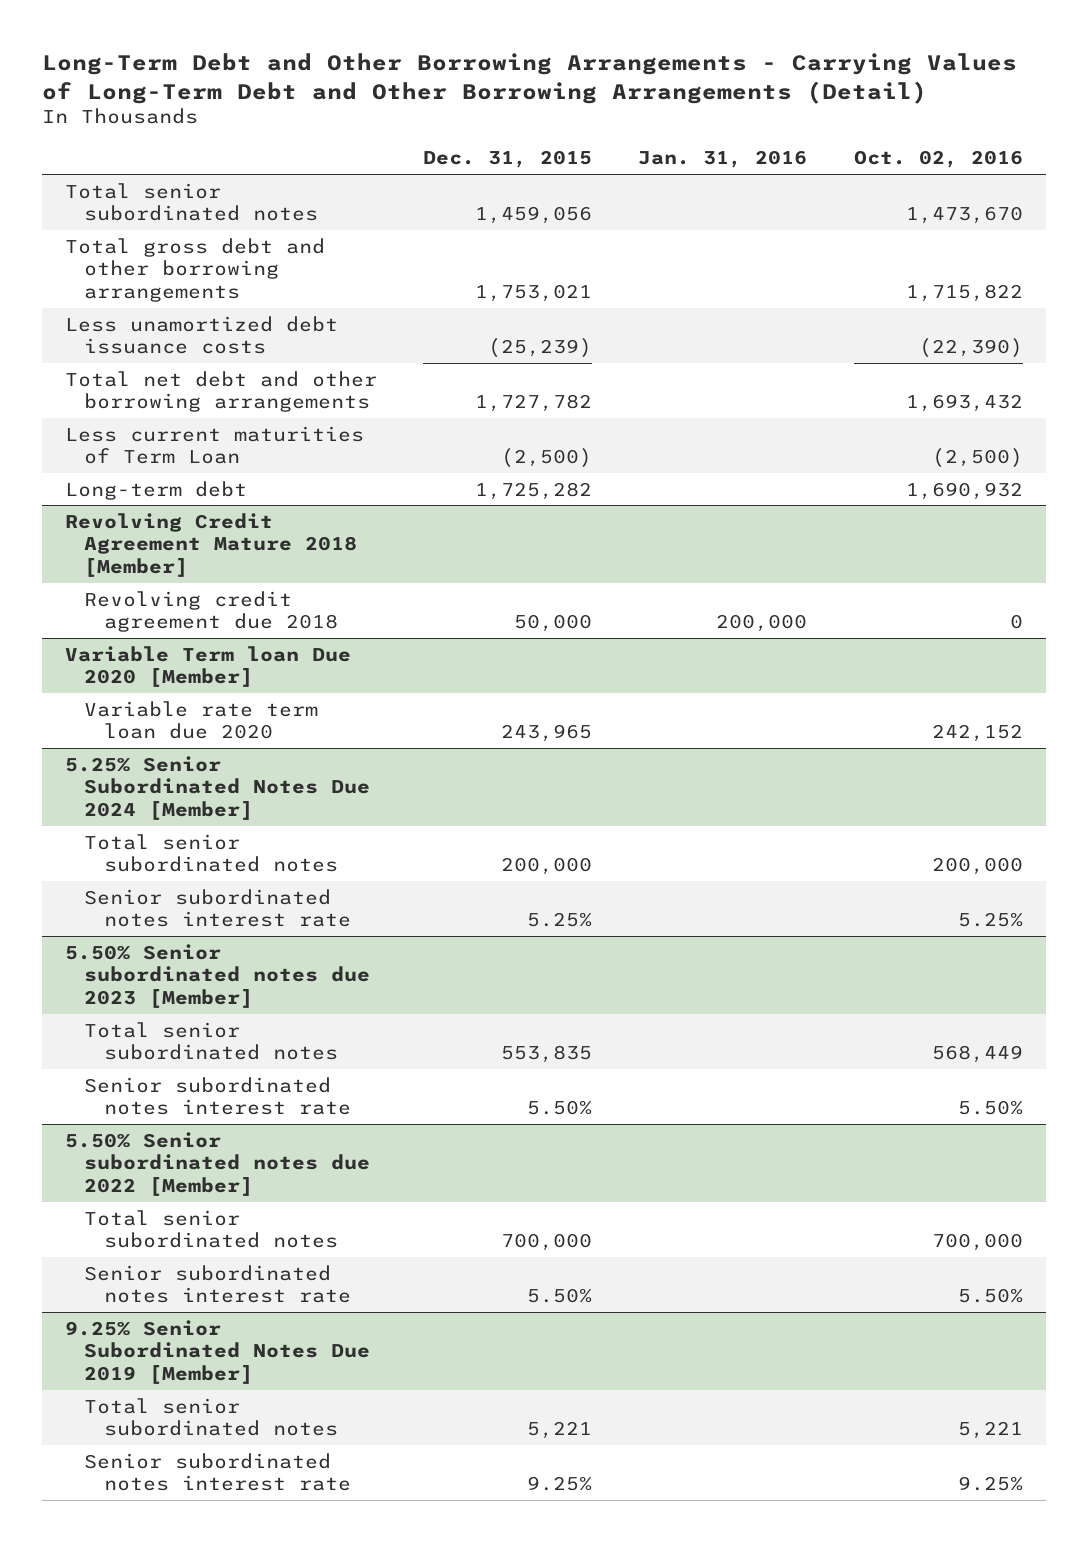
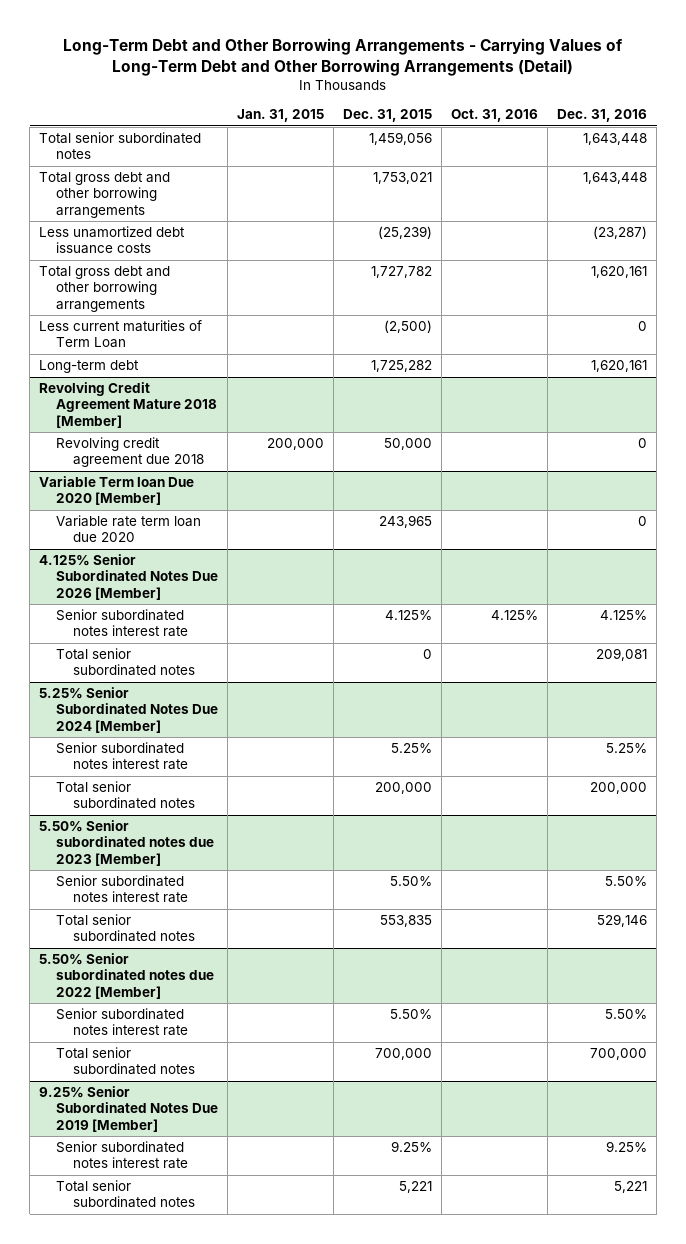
[638,150,808,169] Jan. 31, 2016 -> none
[853,150,1023,169] Oct. 02, 2016 -> none
none -> [237,109,325,123] Jan. 31, 2015
none -> [451,109,539,123] Oct. 31, 2016
none -> [557,109,648,123] Dec. 31, 2016
[64,370,377,413] Total net debt and other borrowing arrangements -> [39,266,171,312] Total gross debt and other borrowing arrangements
none -> [39,554,219,600] 4.125% Senior Subordinated Notes Due 2026 [Member]
none -> [56,609,189,638] Senior subordinated notes interest rate
none -> [56,648,196,677] Total senior subordinated notes
[84,833,338,873] Total senior subordinated notes -> [56,781,196,810] Total senior subordinated notes
[84,1021,338,1061] Total senior subordinated notes -> [56,914,196,943] Total senior subordinated notes
[84,1209,338,1249] Total senior subordinated notes -> [56,1047,196,1076] Total senior subordinated notes
[84,1397,338,1437] Total senior subordinated notes -> [56,1180,196,1209] Total senior subordinated notes

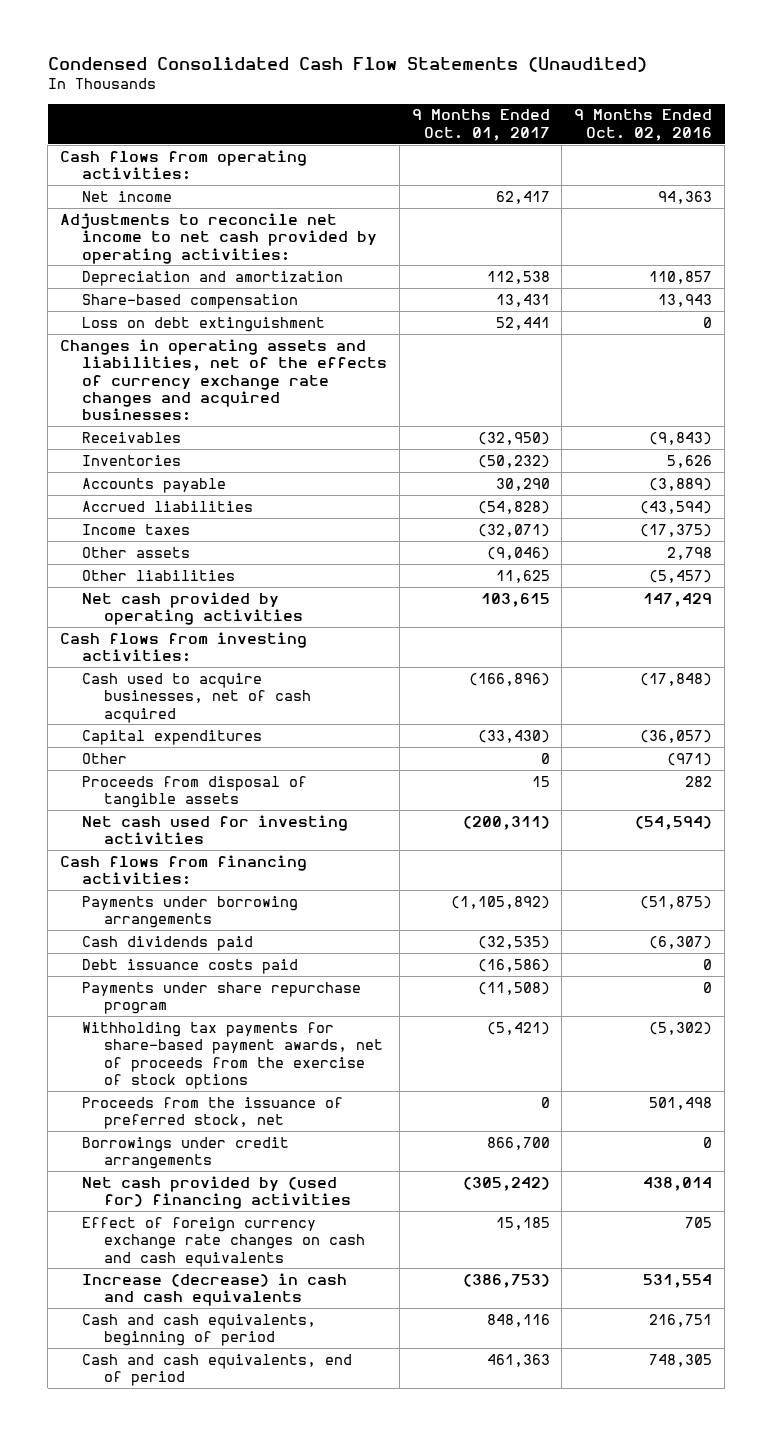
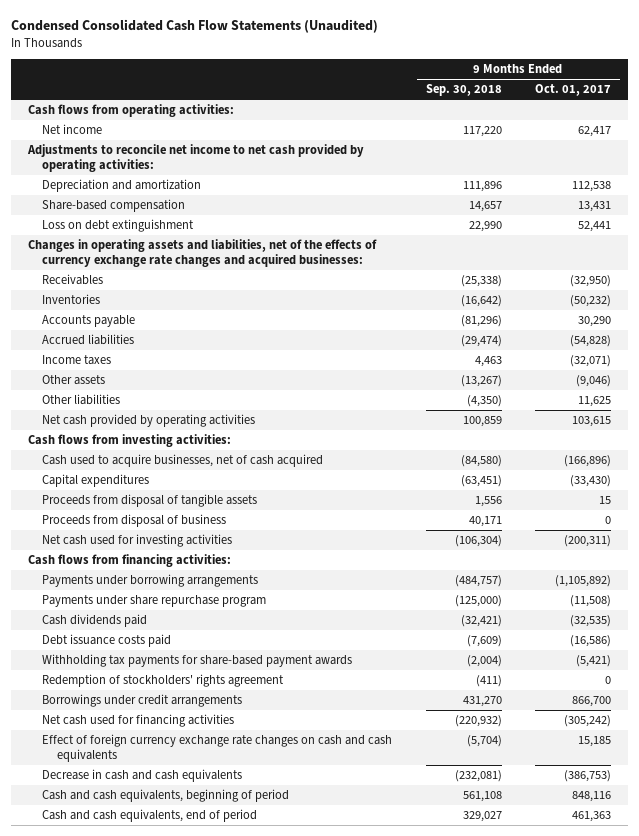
[574,109,713,141] 9 Months Ended Oct. 02, 2016 -> none
none -> [425,84,502,97] Sep. 30, 2018
[81,752,127,764] Other -> none
none -> [42,514,227,528] Proceeds from disposal of business
[81,981,361,1015] Payments under share repurchase program -> [42,595,267,608] Payments under share repurchase program
[81,1096,343,1130] Proceeds from the issuance of preferred stock, net -> none
[81,1021,383,1089] Withholding tax payments for share-based payment awards, net of proceeds from the exercise of stock options -> [42,654,353,668] Withholding tax payments for share-based payment awards
none -> [42,674,285,688] Redemption of stockholders' rights agreement
[81,1175,351,1210] Net cash provided by (used for) financing activities -> [42,714,235,728] Net cash used for financing activities
[81,1272,347,1307] Increase (decrease) in cash and cash equivalents -> [42,769,243,783] Decrease in cash and cash equivalents

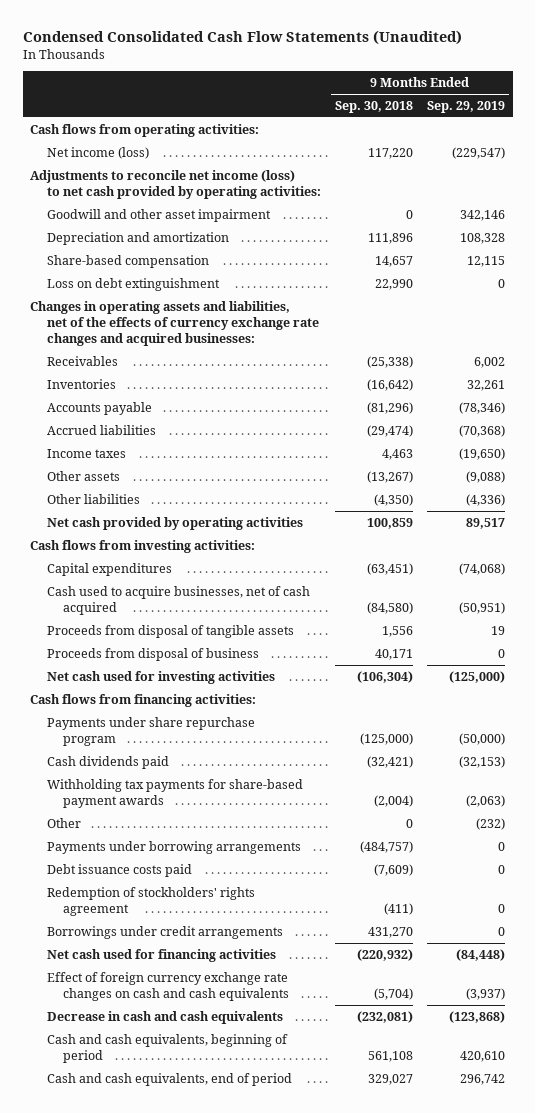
[535,84,612,97] Oct. 01, 2017 -> none
none -> [427,100,506,113] Sep. 29, 2019
[42,124,103,135] Net income -> [46,146,149,159] Net income (loss)
[26,144,364,173] Adjustments to reconcile net income to net cash provided by operating activities: -> [29,169,321,199] Adjustments to reconcile net income (loss) to net cash provided by operating activities:
none -> [46,208,271,222] Goodwill and other asset impairment
[42,454,324,468] Cash used to acquire businesses, net of cash acquired -> [46,585,310,615] Cash used to acquire businesses, net of cash acquired
none -> [46,817,81,828] Other
[42,574,259,588] Payments under borrowing arrangements -> [46,840,301,854] Payments under borrowing arrangements
[42,634,172,648] Debt issuance costs paid -> [46,863,192,877] Debt issuance costs paid

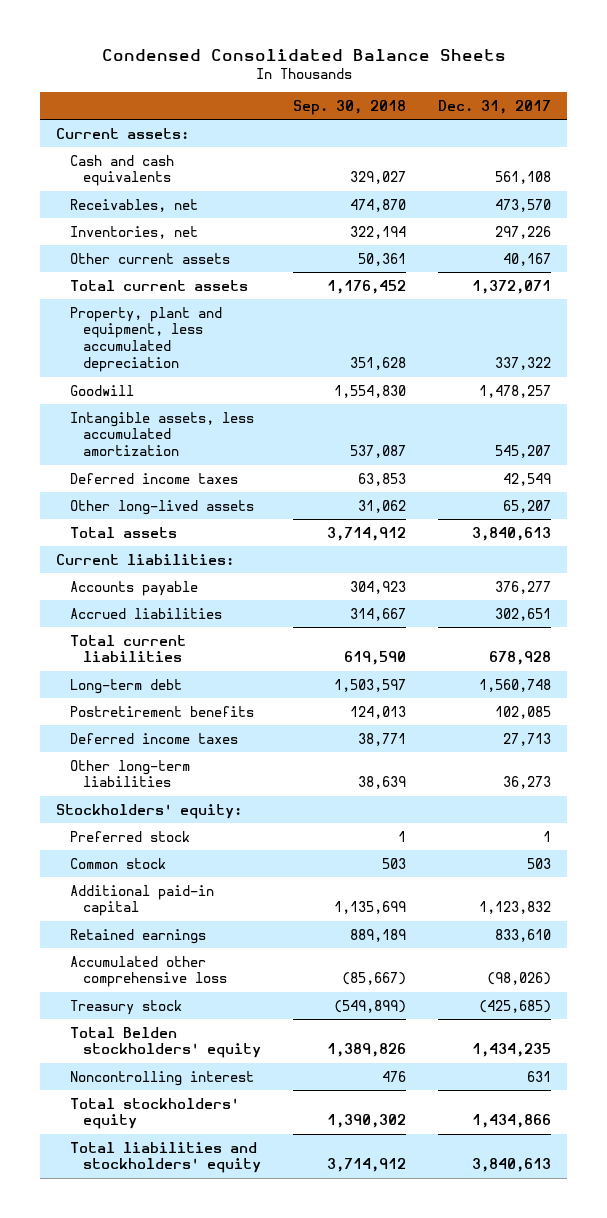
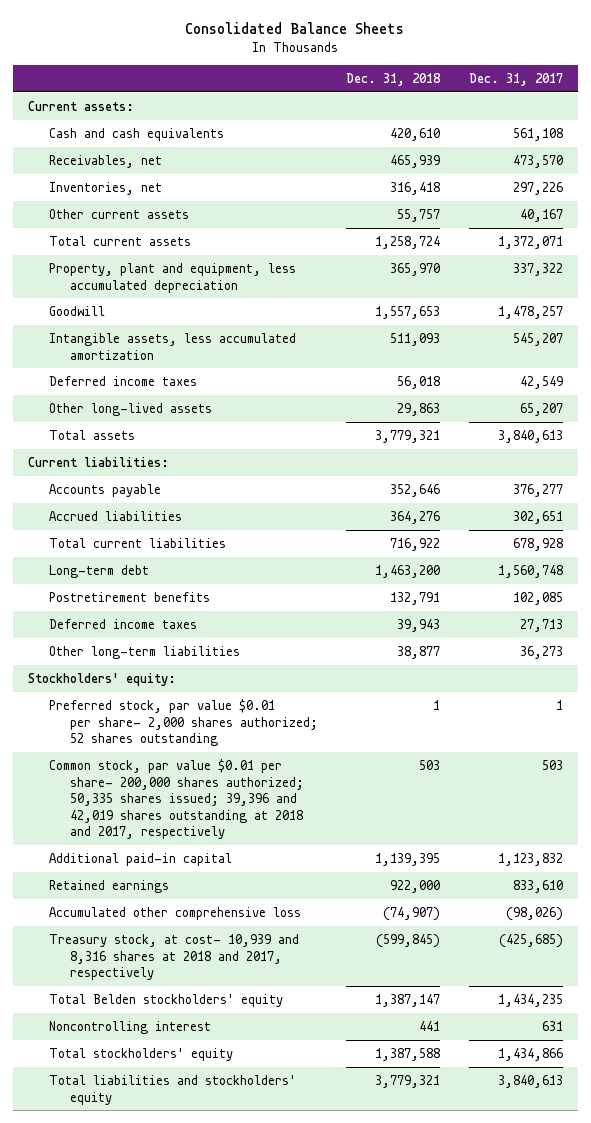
[101,49,506,62] Condensed Consolidated Balance Sheets -> [185,21,405,34] Consolidated Balance Sheets
[292,99,406,115] Sep. 30, 2018 -> none
none -> [346,72,442,86] Dec. 31, 2018
[69,830,190,842] Preferred stock -> [48,699,318,747] Preferred stock, par value $0.01 per share- 2,000 shares authorized; 52 shares outstanding
[69,857,166,869] Common stock -> [48,759,304,840] Common stock, par value $0.01 per share- 200,000 shares authorized; 50,335 shares issued; 39,396 and 42,019 shares outstanding at 2018 and 2017, respectively
[69,999,182,1015] Treasury stock -> [48,934,299,981] Treasury stock, at cost- 10,939 and 8,316 shares at 2018 and 2017, respectively

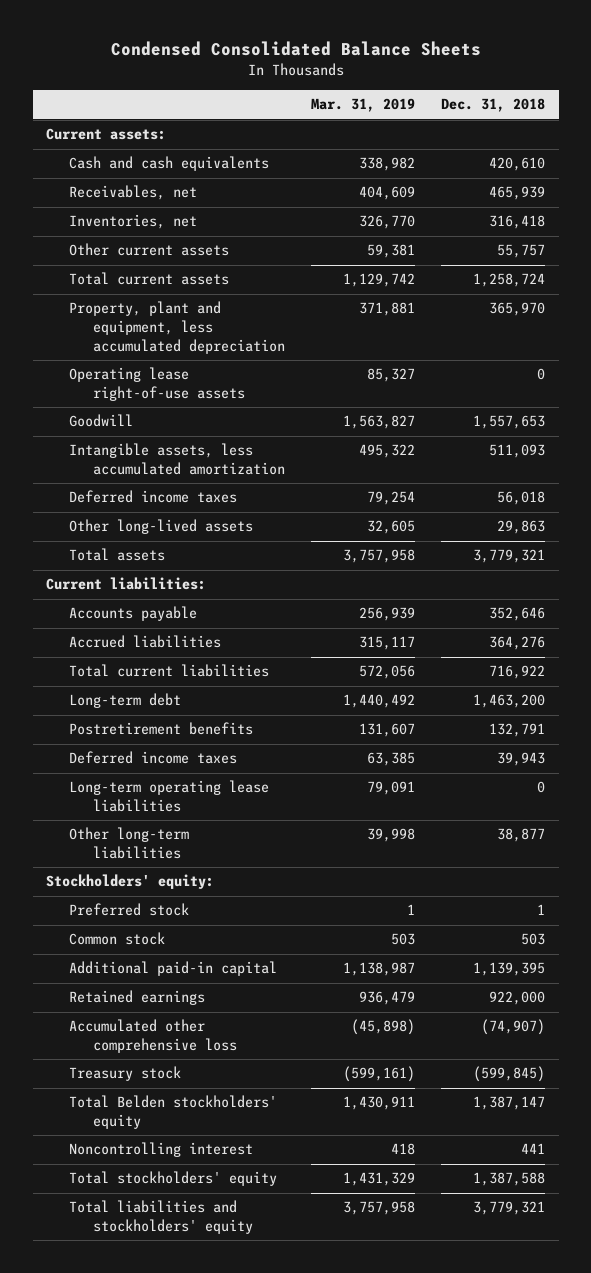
[185,21,405,34] Consolidated Balance Sheets -> [110,41,481,57] Condensed Consolidated Balance Sheets
[469,72,564,86] Dec. 31, 2017 -> none
none -> [311,98,416,113] Mar. 31, 2019
none -> [69,367,245,401] Operating lease right-of-use assets
none -> [69,780,270,812] Long-term operating lease liabilities
[48,699,318,747] Preferred stock, par value $0.01 per share- 2,000 shares authorized; 52 shares outstanding -> [69,903,190,917] Preferred stock
[48,759,304,840] Common stock, par value $0.01 per share- 200,000 shares authorized; 50,335 shares issued; 39,396 and 42,019 shares outstanding at 2018 and 2017, respectively -> [69,932,166,946] Common stock
[48,934,299,981] Treasury stock, at cost- 10,939 and 8,316 shares at 2018 and 2017, respectively -> [69,1066,182,1082] Treasury stock

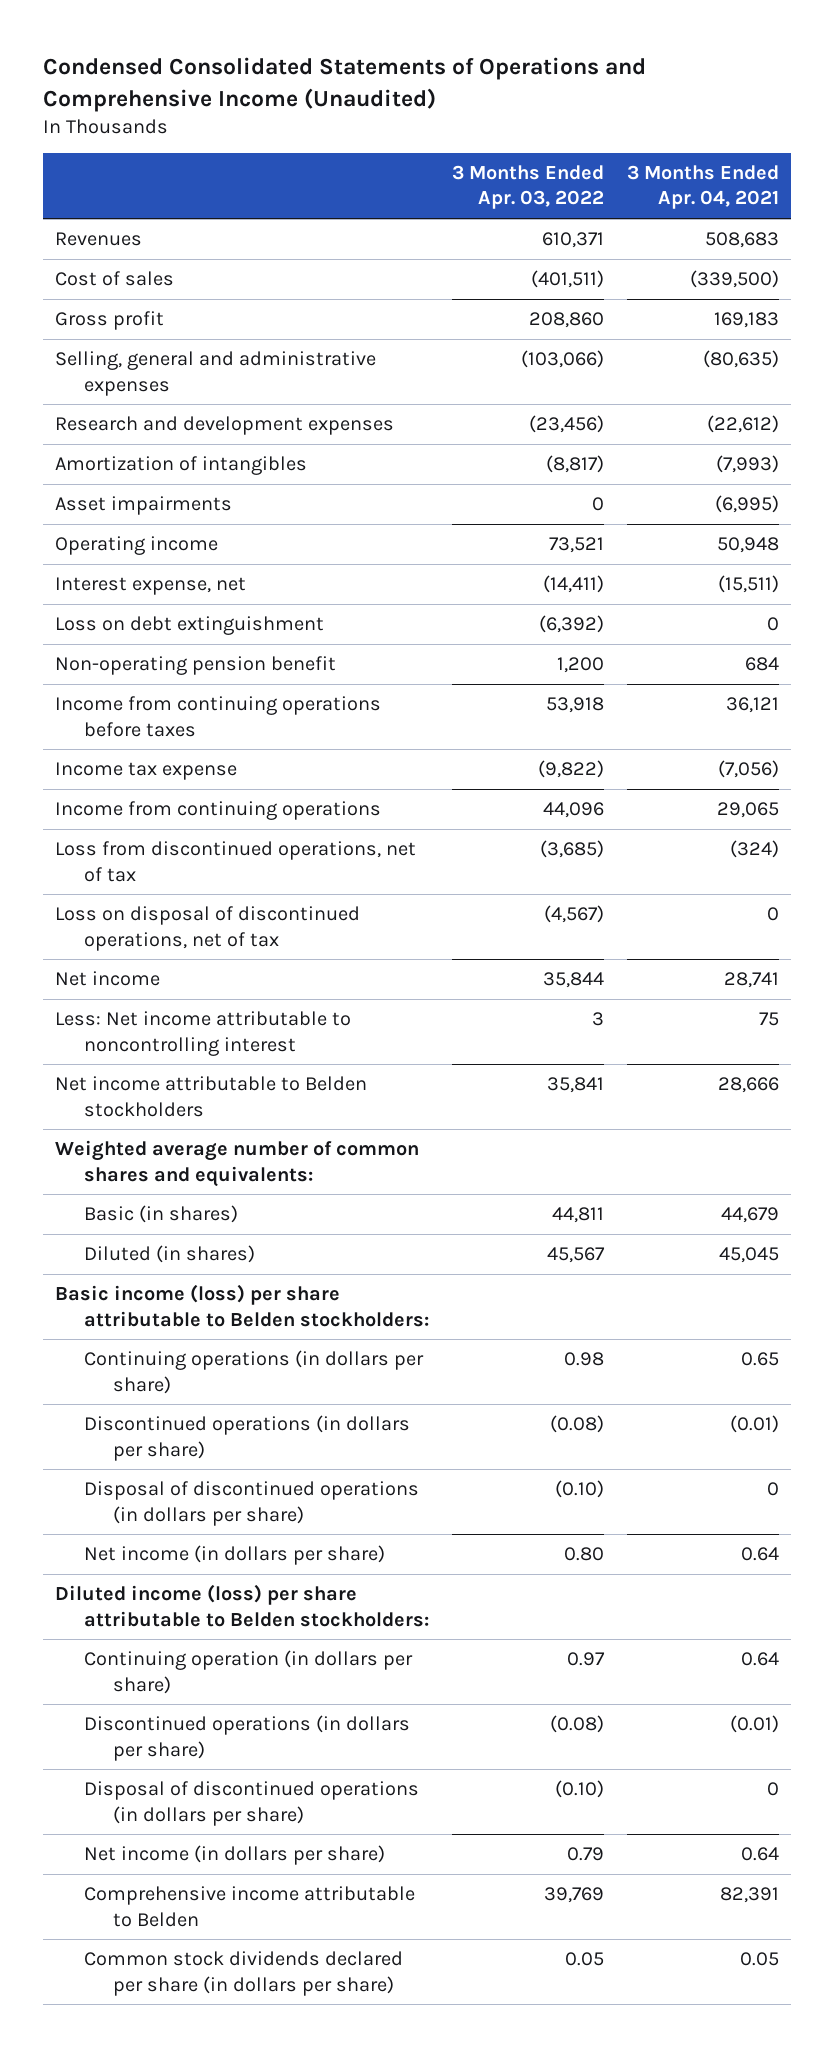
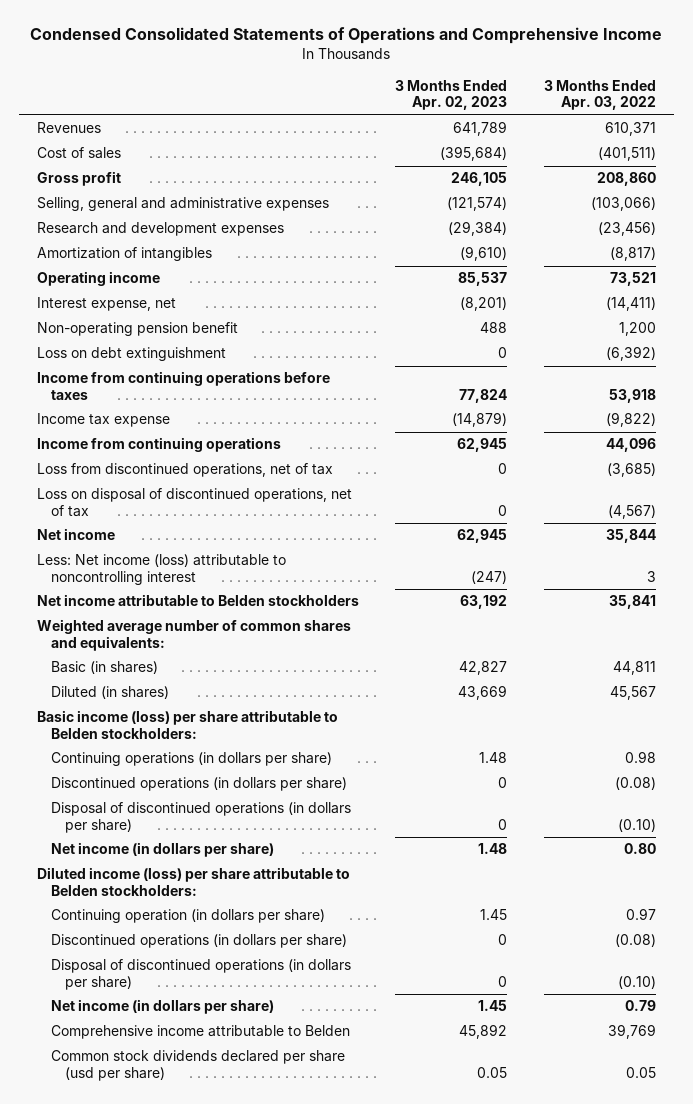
[43,57,647,112] Condensed Consolidated Statements of Operations and Comprehensive Income (Unaudited) -> [30,27,663,45] Condensed Consolidated Statements of Operations and Comprehensive Income
[627,165,780,210] 3 Months Ended Apr. 04, 2021 -> none
none -> [395,79,508,111] 3 Months Ended Apr. 02, 2023
[54,496,232,516] Asset impairments -> none
[54,616,324,636] Loss on debt extinguishment -> [36,347,226,362] Loss on debt extinguishment
[54,1011,351,1056] Less: Net income attributable to noncontrolling interest -> [36,554,286,586] Less: Net income (loss) attributable to noncontrolling interest
[83,1951,403,1996] Common stock dividends declared per share (in dollars per share) -> [50,1050,345,1082] Common stock dividends declared per share (usd per share)

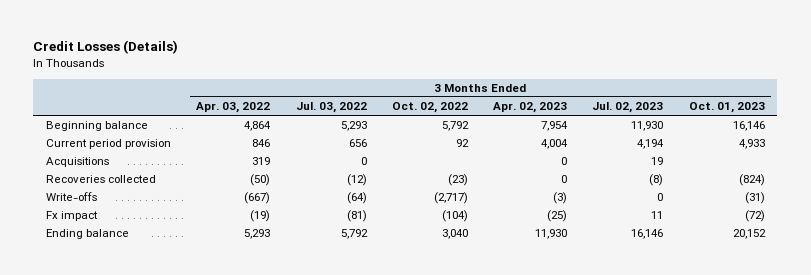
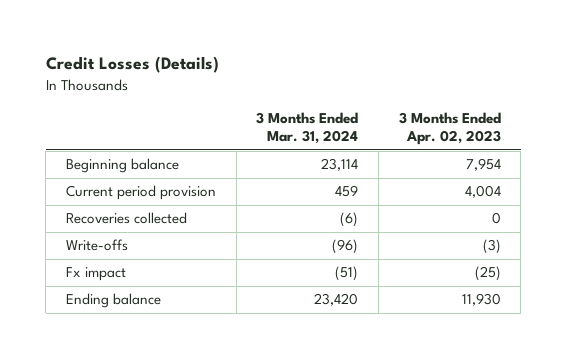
[196,102,271,114] Apr. 03, 2022 -> none
[295,102,367,114] Jul. 03, 2022 -> none
[391,102,468,114] Oct. 02, 2022 -> none
[592,102,664,114] Jul. 02, 2023 -> none
[688,102,765,114] Oct. 01, 2023 -> none
none -> [256,111,359,145] 3 Months Ended Mar. 31, 2024
[46,157,110,168] Acquisitions -> none

